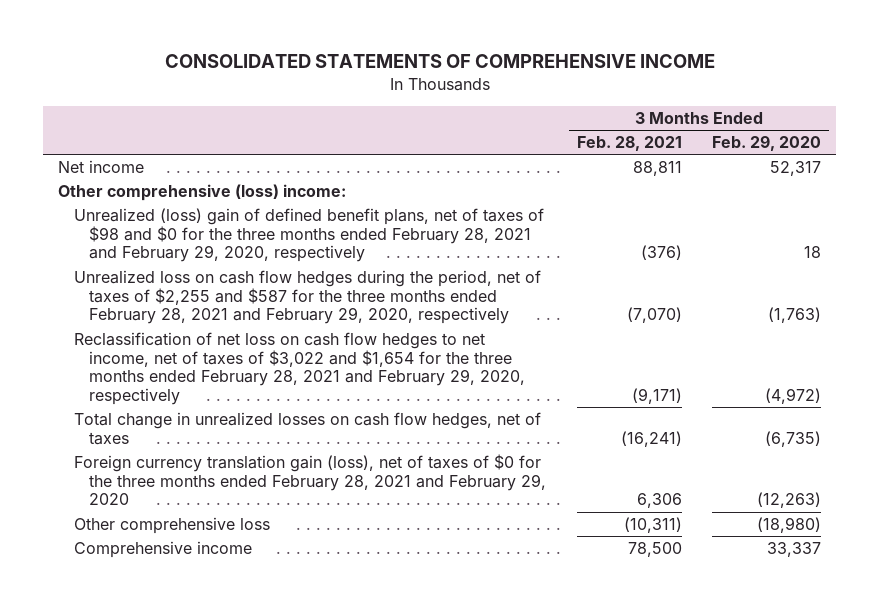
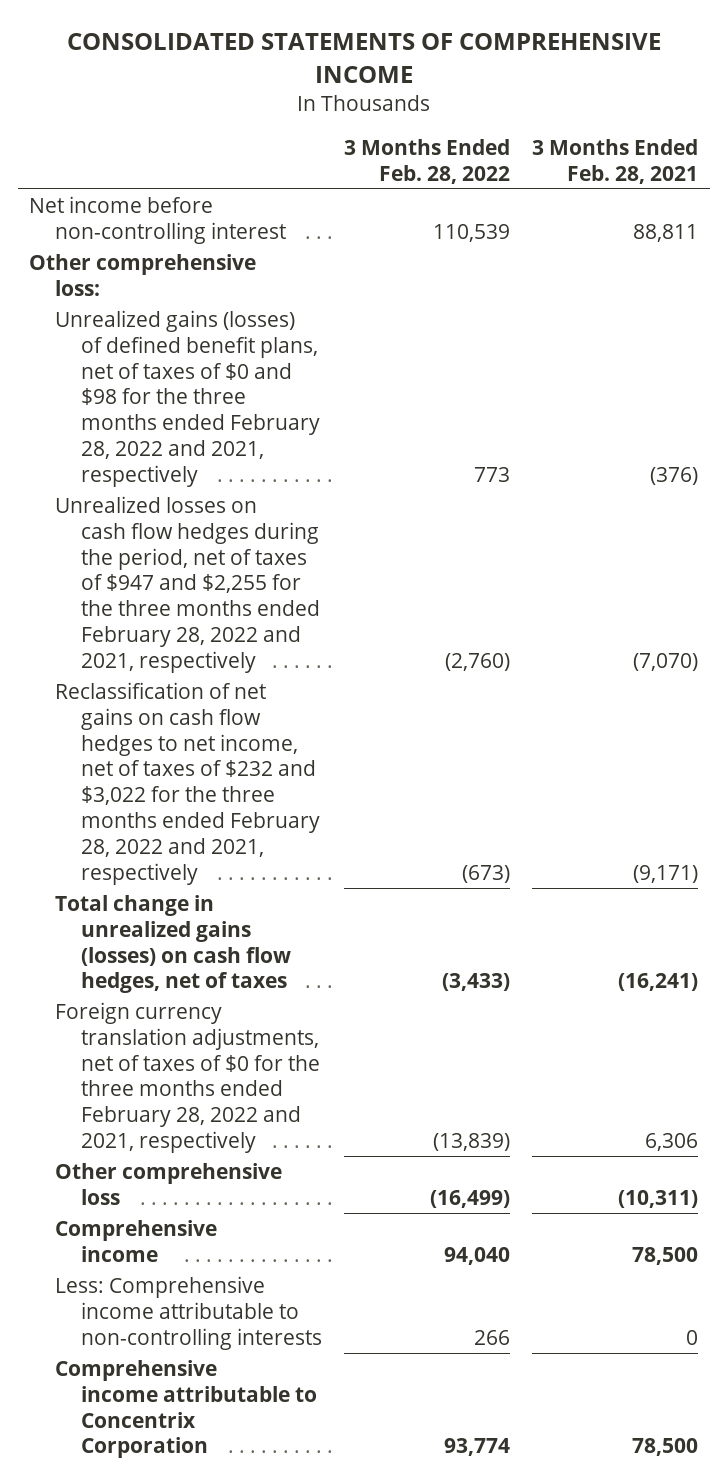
[711,134,821,151] Feb. 29, 2020 -> none
none -> [344,138,511,184] 3 Months Ended Feb. 28, 2022
[58,159,145,173] Net income -> [28,195,286,244] Net income before non-controlling interest
[58,183,347,201] Other comprehensive (loss) income: -> [28,253,256,296] Other comprehensive loss:
[73,207,544,263] Unrealized (loss) gain of defined benefit plans, net of taxes of $98 and $0 for the three months ended February 28, 2021 and February 29, 2020, respectively -> [54,309,320,487] Unrealized gains (losses) of defined benefit plans, net of taxes of $0 and $98 for the three months ended February 28, 2022 and 2021, respectively
[73,269,541,325] Unrealized loss on cash flow hedges during the period, net of taxes of $2,255 and $587 for the three months ended February 28, 2021 and February 29, 2020, respectively -> [54,495,320,673] Unrealized losses on cash flow hedges during the period, net of taxes of $947 and $2,255 for the three months ended February 28, 2022 and 2021, respectively
[73,331,526,406] Reclassification of net loss on cash flow hedges to net income, net of taxes of $3,022 and $1,654 for the three months ended February 28, 2021 and February 29, 2020, respectively -> [54,681,320,885] Reclassification of net gains on cash flow hedges to net income, net of taxes of $232 and $3,022 for the three months ended February 28, 2022 and 2021, respectively
[73,411,541,445] Total change in unrealized losses on cash flow hedges, net of taxes -> [54,894,291,994] Total change in unrealized gains (losses) on cash flow hedges, net of taxes
[73,453,547,506] Foreign currency translation gain (loss), net of taxes of $0 for the three months ended February 28, 2021 and February 29, 2020 -> [54,1001,320,1153] Foreign currency translation adjustments, net of taxes of $0 for the three months ended February 28, 2022 and 2021, respectively
none -> [54,1275,322,1350] Less: Comprehensive income attributable to non-controlling interests
none -> [54,1359,317,1459] Comprehensive income attributable to Concentrix Corporation

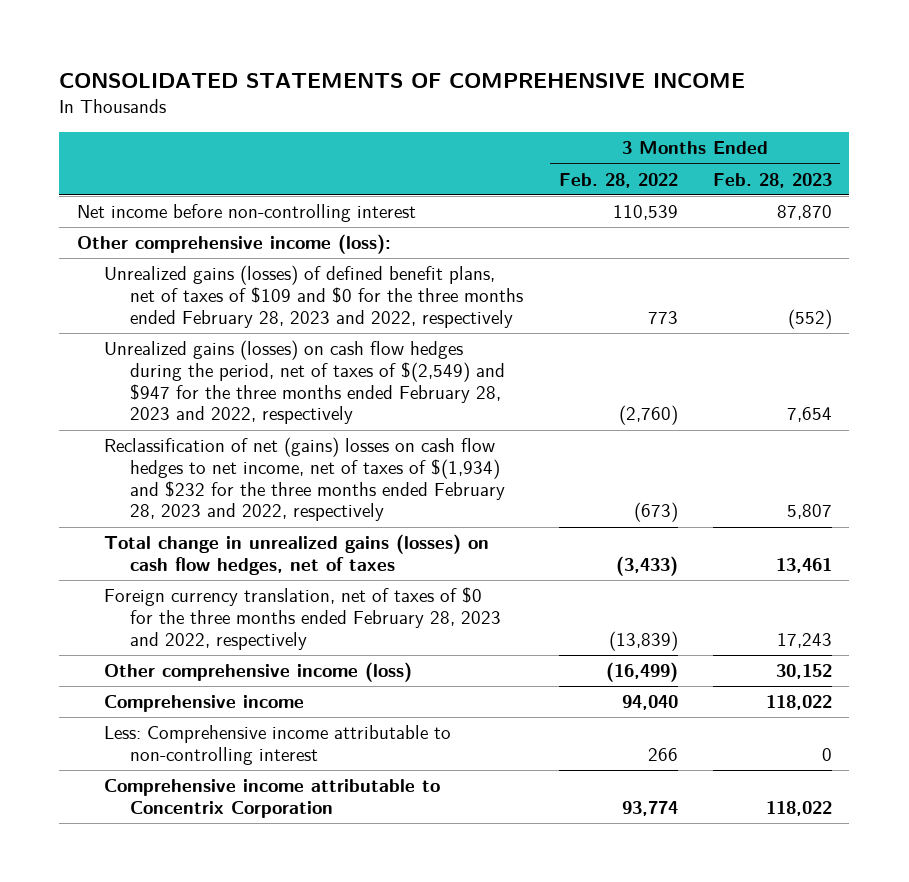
[532,138,699,184] 3 Months Ended Feb. 28, 2021 -> none
none -> [712,172,832,188] Feb. 28, 2023
[28,253,256,296] Other comprehensive loss: -> [77,234,392,255] Other comprehensive income (loss):
[54,309,320,487] Unrealized gains (losses) of defined benefit plans, net of taxes of $0 and $98 for the three months ended February 28, 2022 and 2021, respectively -> [103,265,524,328] Unrealized gains (losses) of defined benefit plans, net of taxes of $109 and $0 for the three months ended February 28, 2023 and 2022, respectively
[54,495,320,673] Unrealized losses on cash flow hedges during the period, net of taxes of $947 and $2,255 for the three months ended February 28, 2022 and 2021, respectively -> [103,340,506,425] Unrealized gains (losses) on cash flow hedges during the period, net of taxes of $(2,549) and $947 for the three months ended February 28, 2023 and 2022, respectively
[54,681,320,885] Reclassification of net gains on cash flow hedges to net income, net of taxes of $232 and $3,022 for the three months ended February 28, 2022 and 2021, respectively -> [103,437,506,522] Reclassification of net (gains) losses on cash flow hedges to net income, net of taxes of $(1,934) and $232 for the three months ended February 28, 2023 and 2022, respectively
[54,1001,320,1153] Foreign currency translation adjustments, net of taxes of $0 for the three months ended February 28, 2022 and 2021, respectively -> [103,587,502,650] Foreign currency translation, net of taxes of $0 for the three months ended February 28, 2023 and 2022, respectively
[54,1162,282,1205] Other comprehensive loss -> [103,662,412,683] Other comprehensive income (loss)
[54,1275,322,1350] Less: Comprehensive income attributable to non-controlling interests -> [103,725,451,765] Less: Comprehensive income attributable to non-controlling interest

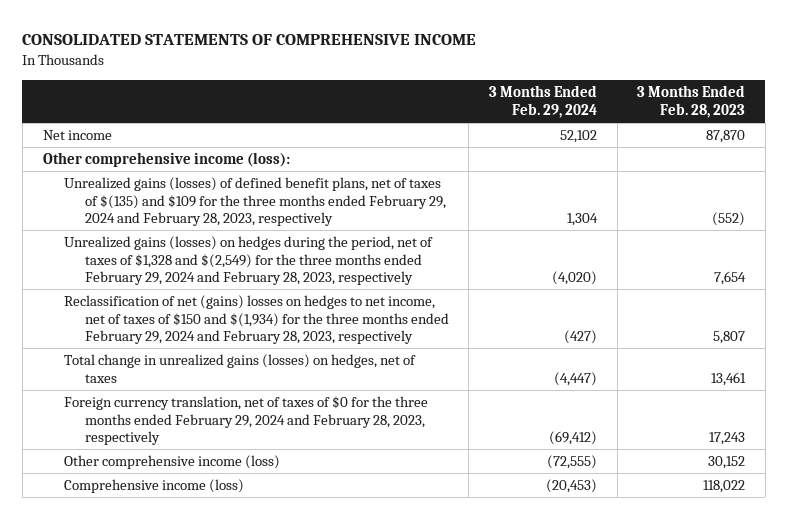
[558,172,678,188] Feb. 28, 2022 -> none
none -> [488,85,597,118] 3 Months Ended Feb. 29, 2024
[77,204,417,223] Net income before non-controlling interest -> [42,130,112,141] Net income
[103,265,524,328] Unrealized gains (losses) of defined benefit plans, net of taxes of $109 and $0 for the three months ended February 28, 2023 and 2022, respectively -> [63,177,446,227] Unrealized gains (losses) of defined benefit plans, net of taxes of $(135) and $109 for the three months ended February 29, 2024 and February 28, 2023, respectively
[103,340,506,425] Unrealized gains (losses) on cash flow hedges during the period, net of taxes of $(2,549) and $947 for the three months ended February 28, 2023 and 2022, respectively -> [63,236,433,286] Unrealized gains (losses) on hedges during the period, net of taxes of $1,328 and $(2,549) for the three months ended February 29, 2024 and February 28, 2023, respectively
[103,437,506,522] Reclassification of net (gains) losses on cash flow hedges to net income, net of taxes of $(1,934) and $232 for the three months ended February 28, 2023 and 2022, respectively -> [63,295,449,345] Reclassification of net (gains) losses on hedges to net income, net of taxes of $150 and $(1,934) for the three months ended February 29, 2024 and February 28, 2023, respectively
[103,534,489,575] Total change in unrealized gains (losses) on cash flow hedges, net of taxes -> [63,354,416,383] Total change in unrealized gains (losses) on hedges, net of taxes
[103,587,502,650] Foreign currency translation, net of taxes of $0 for the three months ended February 28, 2023 and 2022, respectively -> [63,396,428,446] Foreign currency translation, net of taxes of $0 for the three months ended February 29, 2024 and February 28, 2023, respectively
[103,725,451,765] Less: Comprehensive income attributable to non-controlling interest -> none
[103,779,440,818] Comprehensive income attributable to Concentrix Corporation -> none
[103,695,304,713] Comprehensive income -> [63,479,244,494] Comprehensive income (loss)

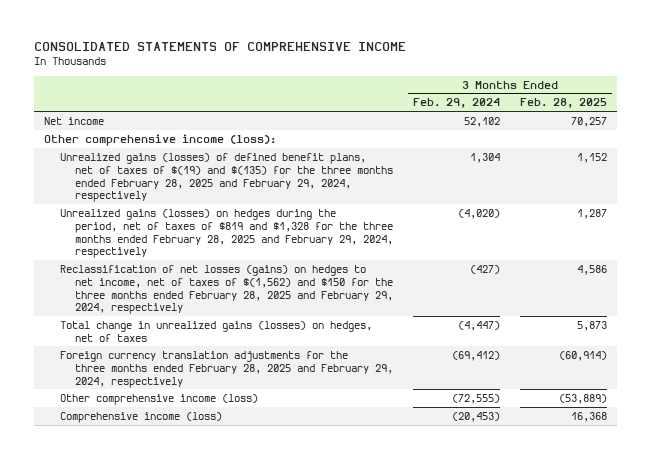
[637,85,746,118] 3 Months Ended Feb. 28, 2023 -> none
none -> [520,98,608,109] Feb. 28, 2025
[63,177,446,227] Unrealized gains (losses) of defined benefit plans, net of taxes of $(135) and $109 for the three months ended February 29, 2024 and February 28, 2023, respectively -> [59,152,394,203] Unrealized gains (losses) of defined benefit plans, net of taxes of $(19) and $(135) for the three months ended February 28, 2025 and February 29, 2024, respectively
[63,236,433,286] Unrealized gains (losses) on hedges during the period, net of taxes of $1,328 and $(2,549) for the three months ended February 29, 2024 and February 28, 2023, respectively -> [59,208,394,259] Unrealized gains (losses) on hedges during the period, net of taxes of $819 and $1,328 for the three months ended February 28, 2025 and February 29, 2024, respectively
[63,295,449,345] Reclassification of net (gains) losses on hedges to net income, net of taxes of $150 and $(1,934) for the three months ended February 29, 2024 and February 28, 2023, respectively -> [59,264,394,315] Reclassification of net losses (gains) on hedges to net income, net of taxes of $(1,562) and $150 for the three months ended February 28, 2025 and February 29, 2024, respectively
[63,396,428,446] Foreign currency translation, net of taxes of $0 for the three months ended February 29, 2024 and February 28, 2023, respectively -> [59,350,394,388] Foreign currency translation adjustments for the three months ended February 28, 2025 and February 29, 2024, respectively

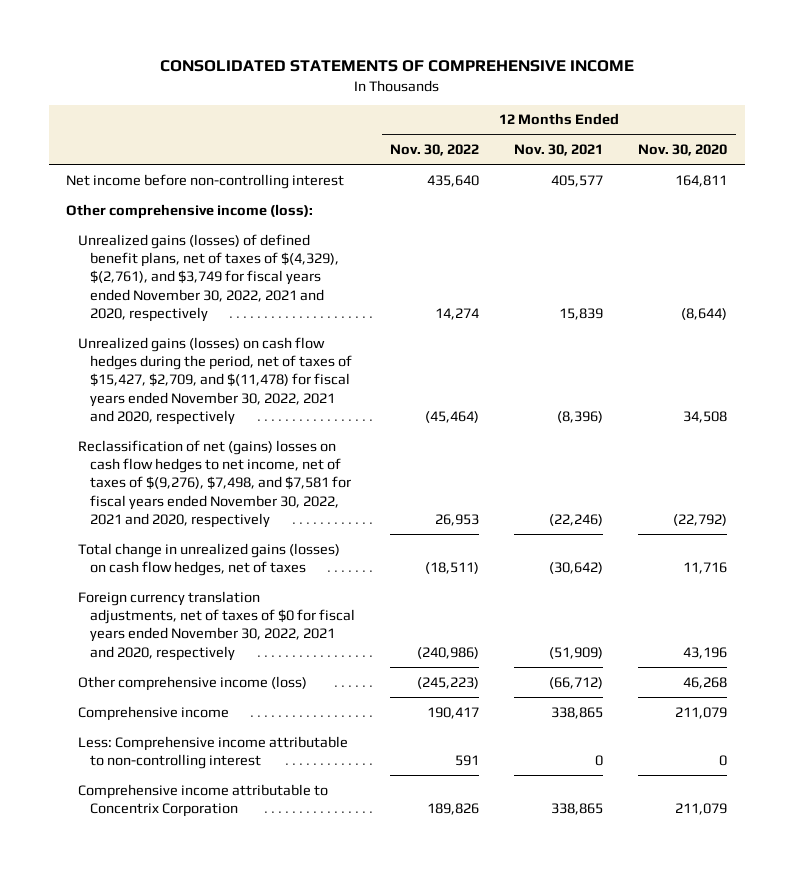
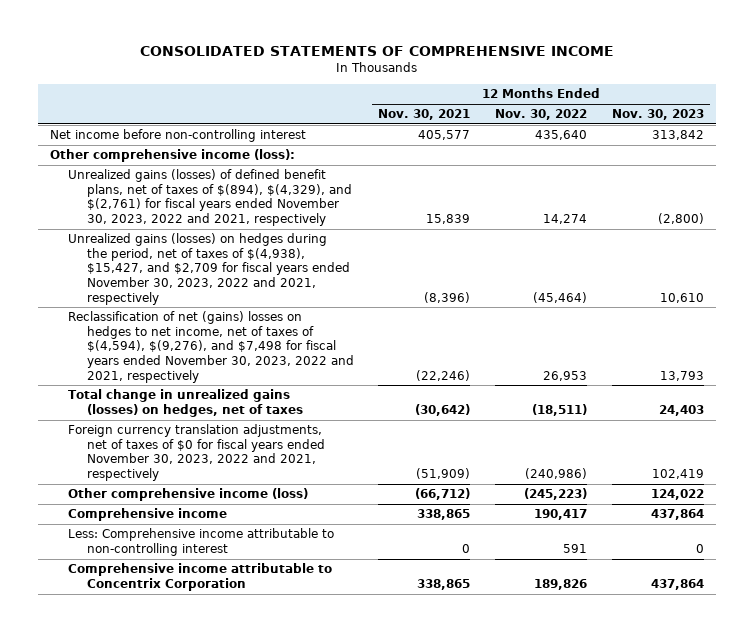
[638,144,728,157] Nov. 30, 2020 -> none
none -> [612,109,705,121] Nov. 30, 2023
[78,233,340,322] Unrealized gains (losses) of defined benefit plans, net of taxes of $(4,329), $(2,761), and $3,749 for fiscal years ended November 30, 2022, 2021 and 2020, respectively -> [68,169,352,227] Unrealized gains (losses) of defined benefit plans, net of taxes of $(894), $(4,329), and $(2,761) for fiscal years ended November 30, 2023, 2022 and 2021, respectively
[78,336,353,425] Unrealized gains (losses) on cash flow hedges during the period, net of taxes of $15,427, $2,709, and $(11,478) for fiscal years ended November 30, 2022, 2021 and 2020, respectively -> [68,233,350,305] Unrealized gains (losses) on hedges during the period, net of taxes of $(4,938), $15,427, and $2,709 for fiscal years ended November 30, 2023, 2022 and 2021, respectively
[78,439,352,528] Reclassification of net (gains) losses on cash flow hedges to net income, net of taxes of $(9,276), $7,498, and $7,581 for fiscal years ended November 30, 2022, 2021 and 2020, respectively -> [68,311,354,383] Reclassification of net (gains) losses on hedges to net income, net of taxes of $(4,594), $(9,276), and $7,498 for fiscal years ended November 30, 2023, 2022 and 2021, respectively
[78,542,341,576] Total change in unrealized gains (losses) on cash flow hedges, net of taxes -> [68,389,303,417] Total change in unrealized gains (losses) on hedges, net of taxes
[78,590,356,661] Foreign currency translation adjustments, net of taxes of $0 for fiscal years ended November 30, 2022, 2021 and 2020, respectively -> [68,424,325,482] Foreign currency translation adjustments, net of taxes of $0 for fiscal years ended November 30, 2023, 2022 and 2021, respectively

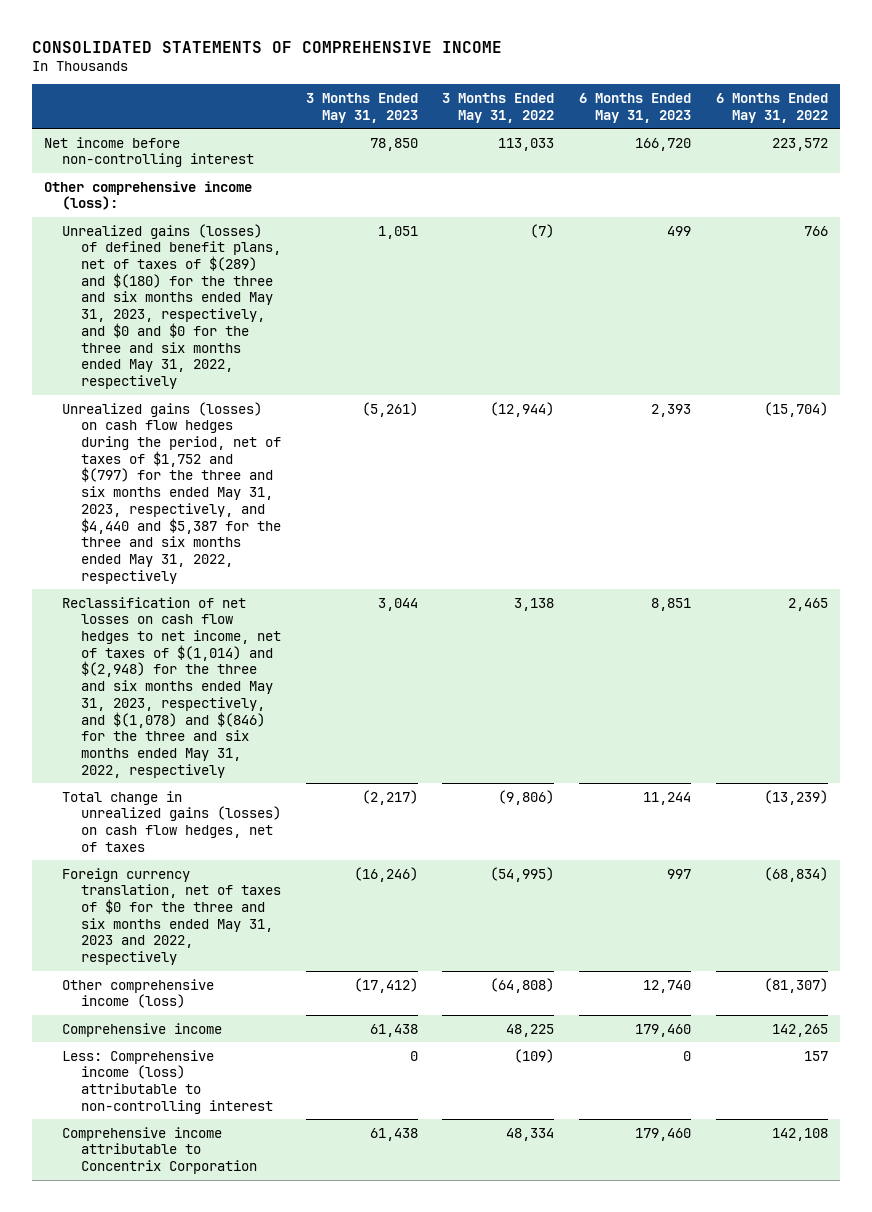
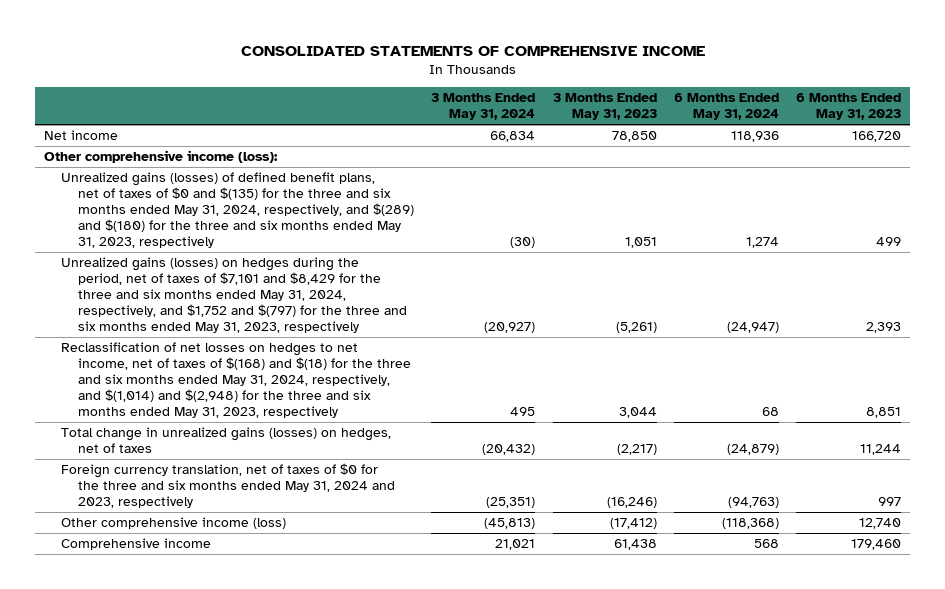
[442,92,555,123] 3 Months Ended May 31, 2022 -> none
[715,92,828,123] 6 Months Ended May 31, 2022 -> none
none -> [431,93,536,121] 3 Months Ended May 31, 2024
none -> [673,93,779,121] 6 Months Ended May 31, 2024
[44,136,255,168] Net income before non-controlling interest -> [44,130,119,141] Net income
[62,223,281,390] Unrealized gains (losses) of defined benefit plans, net of taxes of $(289) and $(180) for the three and six months ended May 31, 2023, respectively, and $0 and $0 for the three and six months ended May 31, 2022, respectively -> [61,172,415,248] Unrealized gains (losses) of defined benefit plans, net of taxes of $0 and $(135) for the three and six months ended May 31, 2024, respectively, and $(289) and $(180) for the three and six months ended May 31, 2023, respectively
[62,401,281,584] Unrealized gains (losses) on cash flow hedges during the period, net of taxes of $1,752 and $(797) for the three and six months ended May 31, 2023, respectively, and $4,440 and $5,387 for the three and six months ended May 31, 2022, respectively -> [61,257,408,333] Unrealized gains (losses) on hedges during the period, net of taxes of $7,101 and $8,429 for the three and six months ended May 31, 2024, respectively, and $1,752 and $(797) for the three and six months ended May 31, 2023, respectively
[62,596,281,778] Reclassification of net losses on cash flow hedges to net income, net of taxes of $(1,014) and $(2,948) for the three and six months ended May 31, 2023, respectively, and $(1,078) and $(846) for the three and six months ended May 31, 2022, respectively -> [61,342,412,418] Reclassification of net losses on hedges to net income, net of taxes of $(168) and $(18) for the three and six months ended May 31, 2024, respectively, and $(1,014) and $(2,948) for the three and six months ended May 31, 2023, respectively
[62,790,281,852] Total change in unrealized gains (losses) on cash flow hedges, net of taxes -> [61,427,392,453] Total change in unrealized gains (losses) on hedges, net of taxes
[62,867,281,966] Foreign currency translation, net of taxes of $0 for the three and six months ended May 31, 2023 and 2022, respectively -> [61,463,396,508] Foreign currency translation, net of taxes of $0 for the three and six months ended May 31, 2024 and 2023, respectively
[62,1049,273,1114] Less: Comprehensive income (loss) attributable to non-controlling interest -> none
[62,1126,257,1174] Comprehensive income attributable to Concentrix Corporation -> none

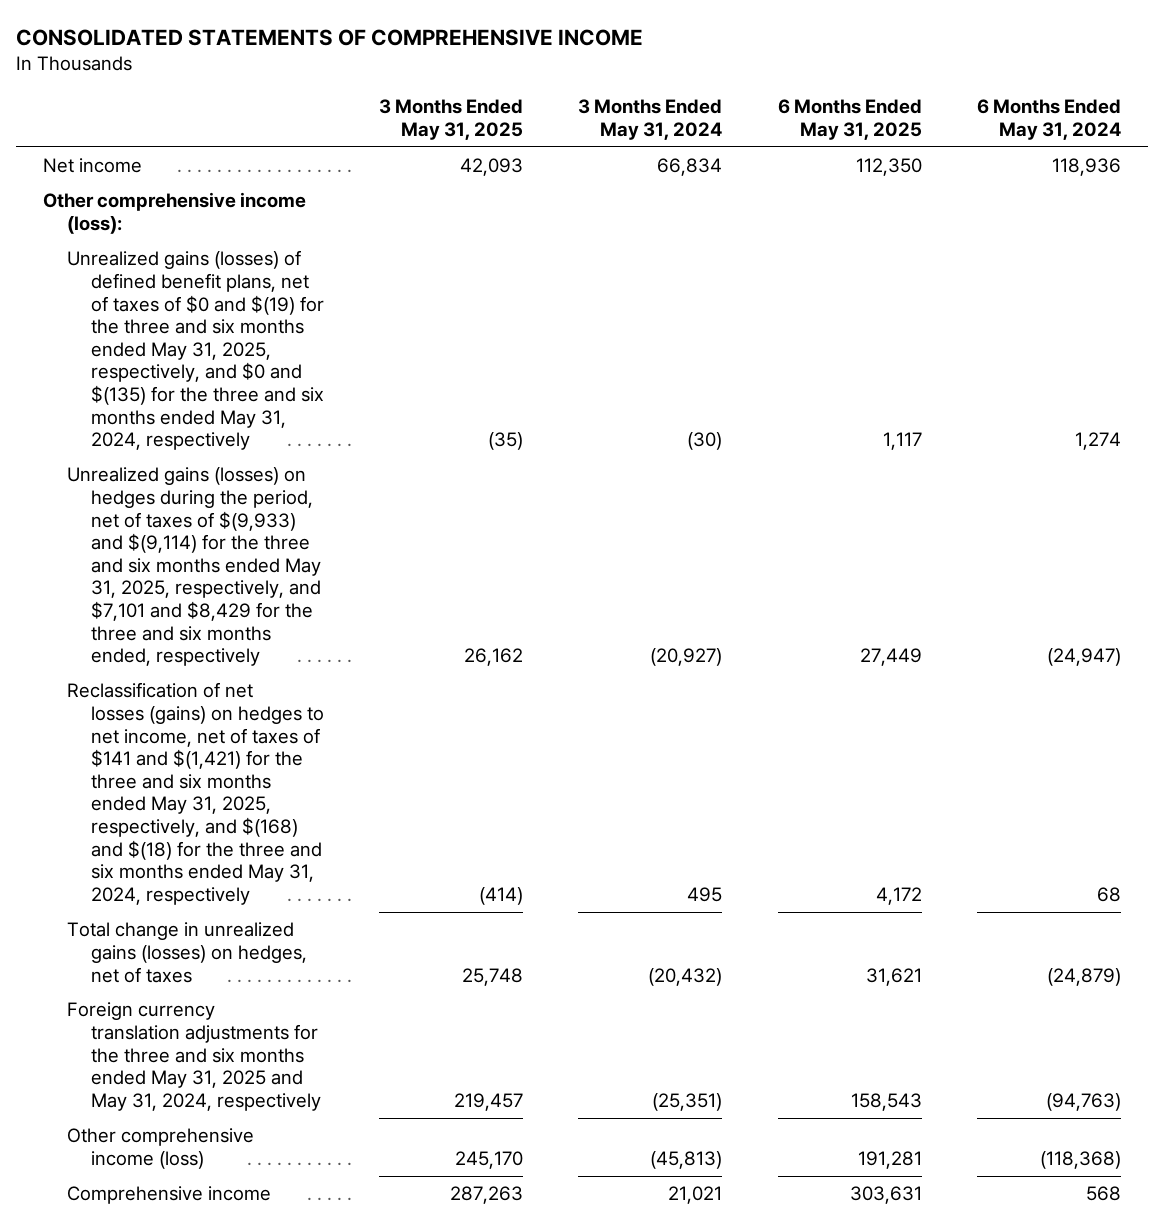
[552,93,657,121] 3 Months Ended May 31, 2023 -> none
[796,93,902,121] 6 Months Ended May 31, 2023 -> none
none -> [379,99,524,140] 3 Months Ended May 31, 2025
none -> [777,99,922,140] 6 Months Ended May 31, 2025
[61,172,415,248] Unrealized gains (losses) of defined benefit plans, net of taxes of $0 and $(135) for the three and six months ended May 31, 2024, respectively, and $(289) and $(180) for the three and six months ended May 31, 2023, respectively -> [67,250,325,451] Unrealized gains (losses) of defined benefit plans, net of taxes of $0 and $(19) for the three and six months ended May 31, 2025, respectively, and $0 and $(135) for the three and six months ended May 31, 2024, respectively
[61,257,408,333] Unrealized gains (losses) on hedges during the period, net of taxes of $7,101 and $8,429 for the three and six months ended May 31, 2024, respectively, and $1,752 and $(797) for the three and six months ended May 31, 2023, respectively -> [67,467,322,667] Unrealized gains (losses) on hedges during the period, net of taxes of $(9,933) and $(9,114) for the three and six months ended May 31, 2025, respectively, and $7,101 and $8,429 for the three and six months ended, respectively
[61,342,412,418] Reclassification of net losses on hedges to net income, net of taxes of $(168) and $(18) for the three and six months ended May 31, 2024, respectively, and $(1,014) and $(2,948) for the three and six months ended May 31, 2023, respectively -> [67,682,325,905] Reclassification of net losses (gains) on hedges to net income, net of taxes of $141 and $(1,421) for the three and six months ended May 31, 2025, respectively, and $(168) and $(18) for the three and six months ended May 31, 2024, respectively
[61,463,396,508] Foreign currency translation, net of taxes of $0 for the three and six months ended May 31, 2024 and 2023, respectively -> [67,1002,322,1111] Foreign currency translation adjustments for the three and six months ended May 31, 2025 and May 31, 2024, respectively

